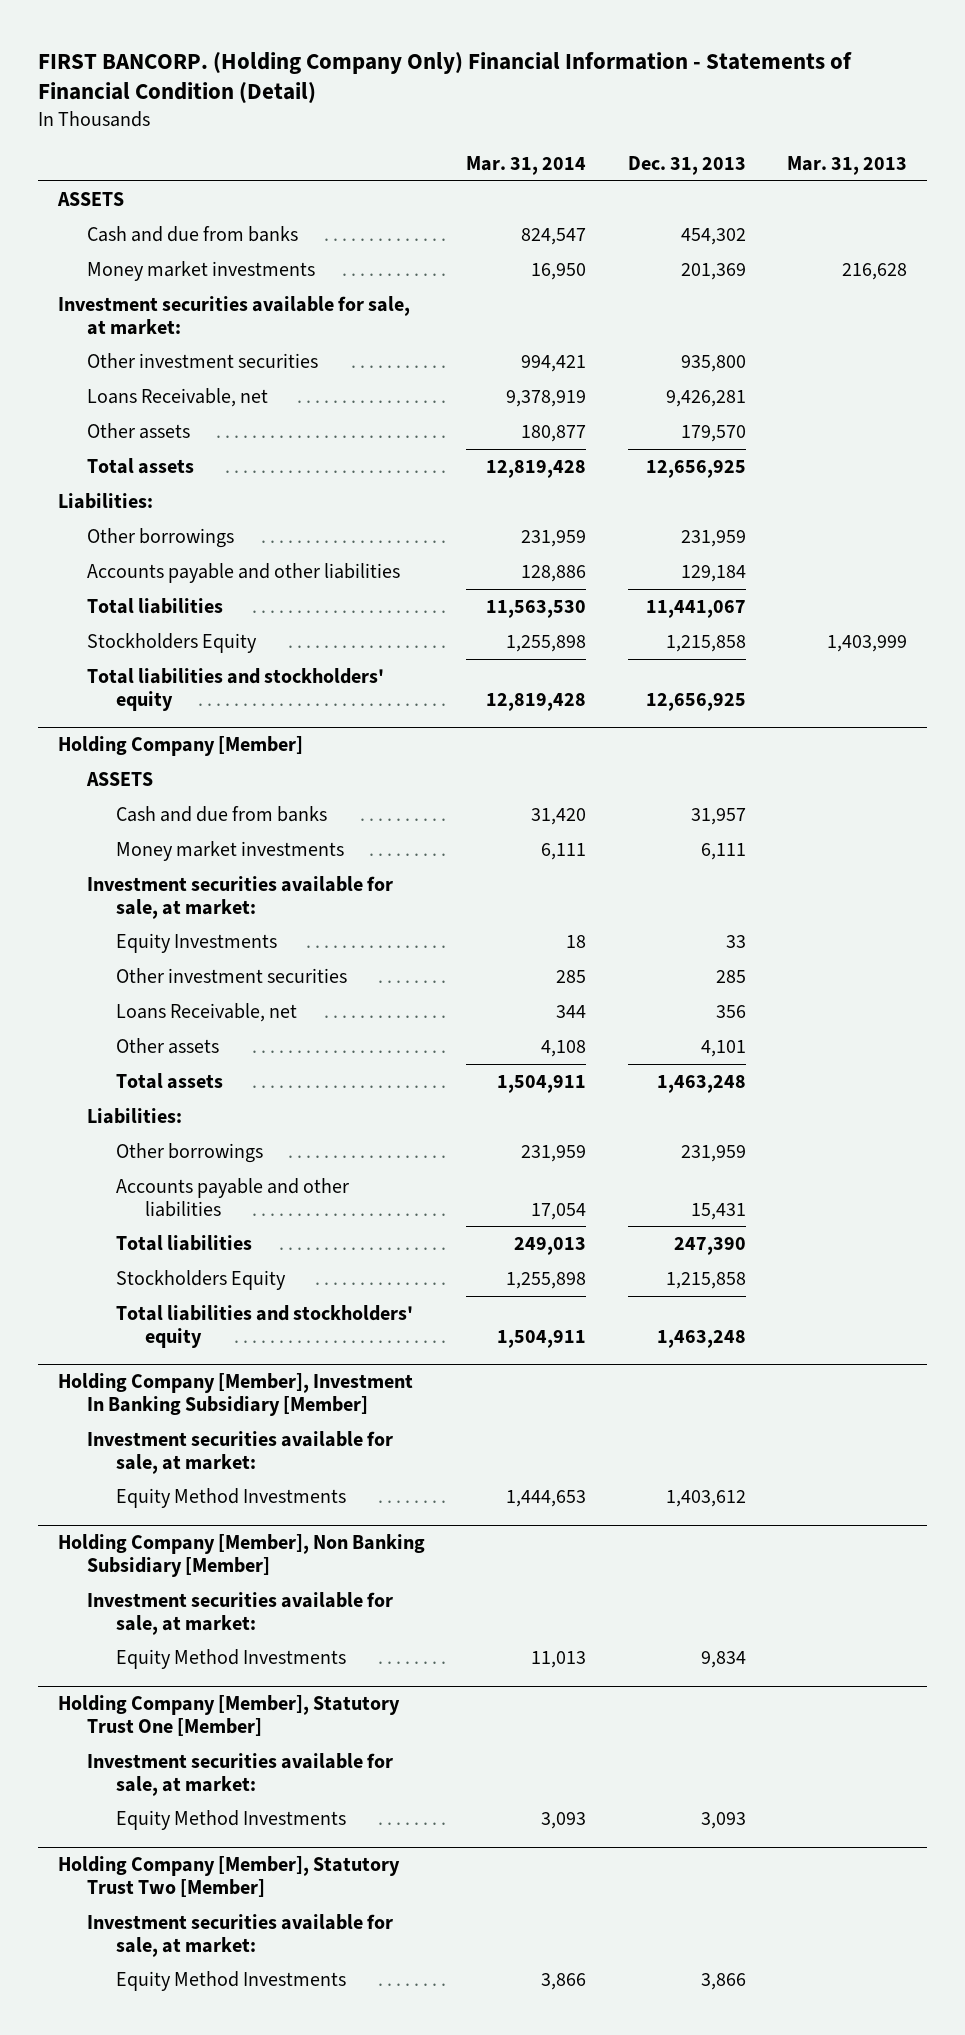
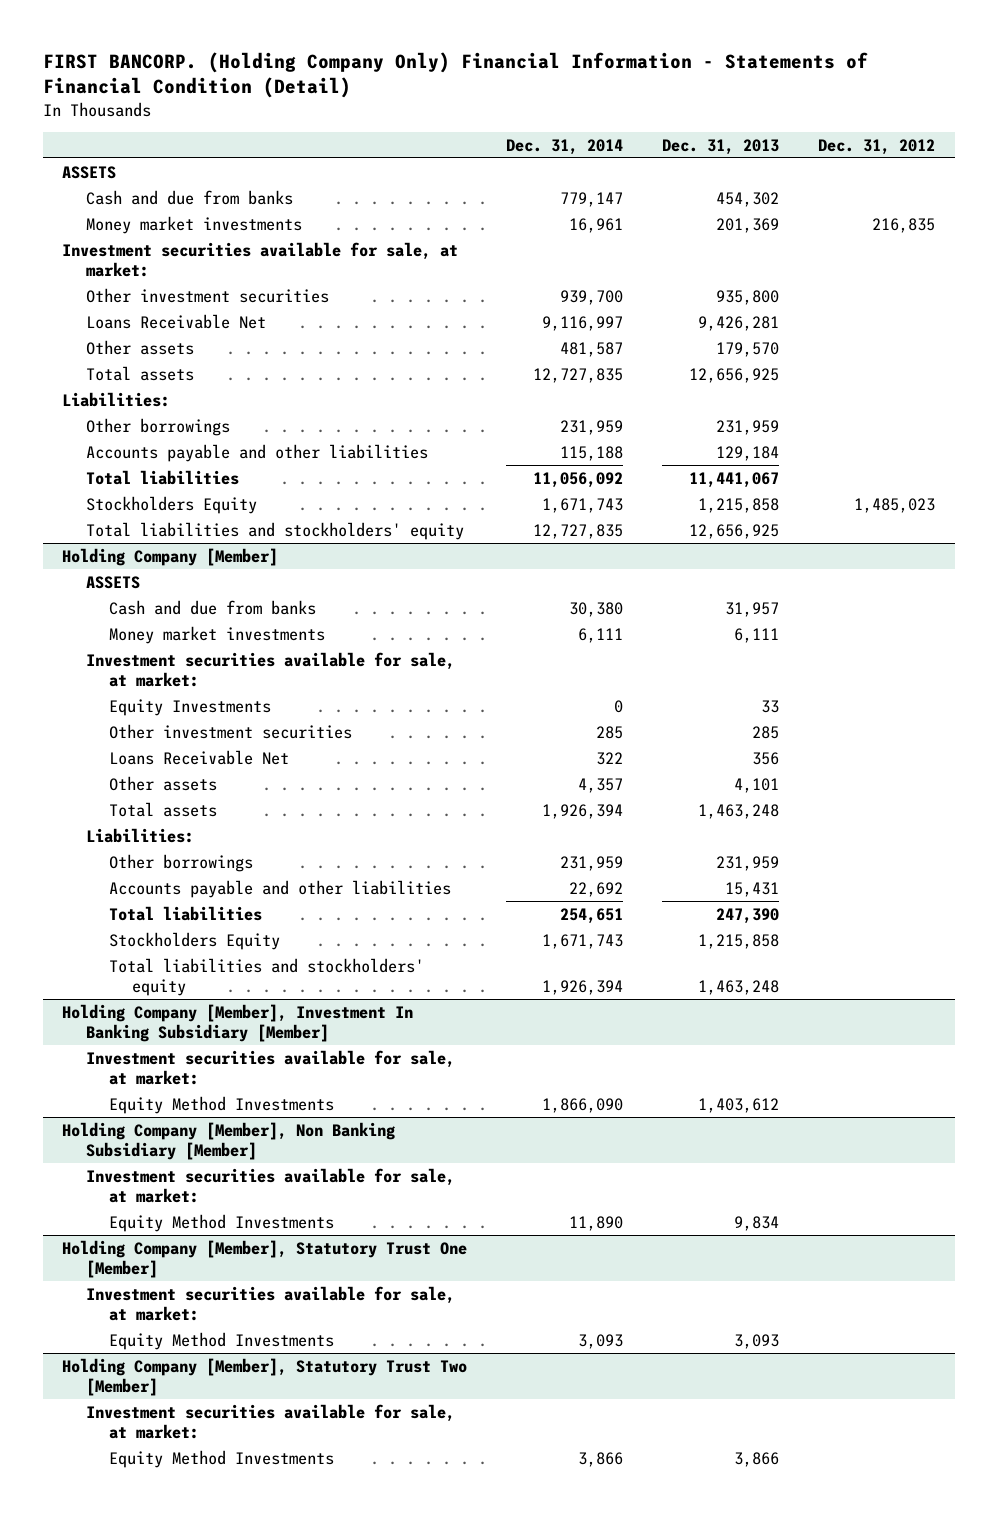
[466,155,587,175] Mar. 31, 2014 -> none
[786,155,907,175] Mar. 31, 2013 -> none
none -> [506,138,624,155] Dec. 31, 2014
none -> [818,138,936,155] Dec. 31, 2012
[87,387,269,407] Loans Receivable, net -> [85,313,266,329] Loans Receivable Net
[115,1002,297,1022] Loans Receivable, net -> [108,749,289,765] Loans Receivable Net

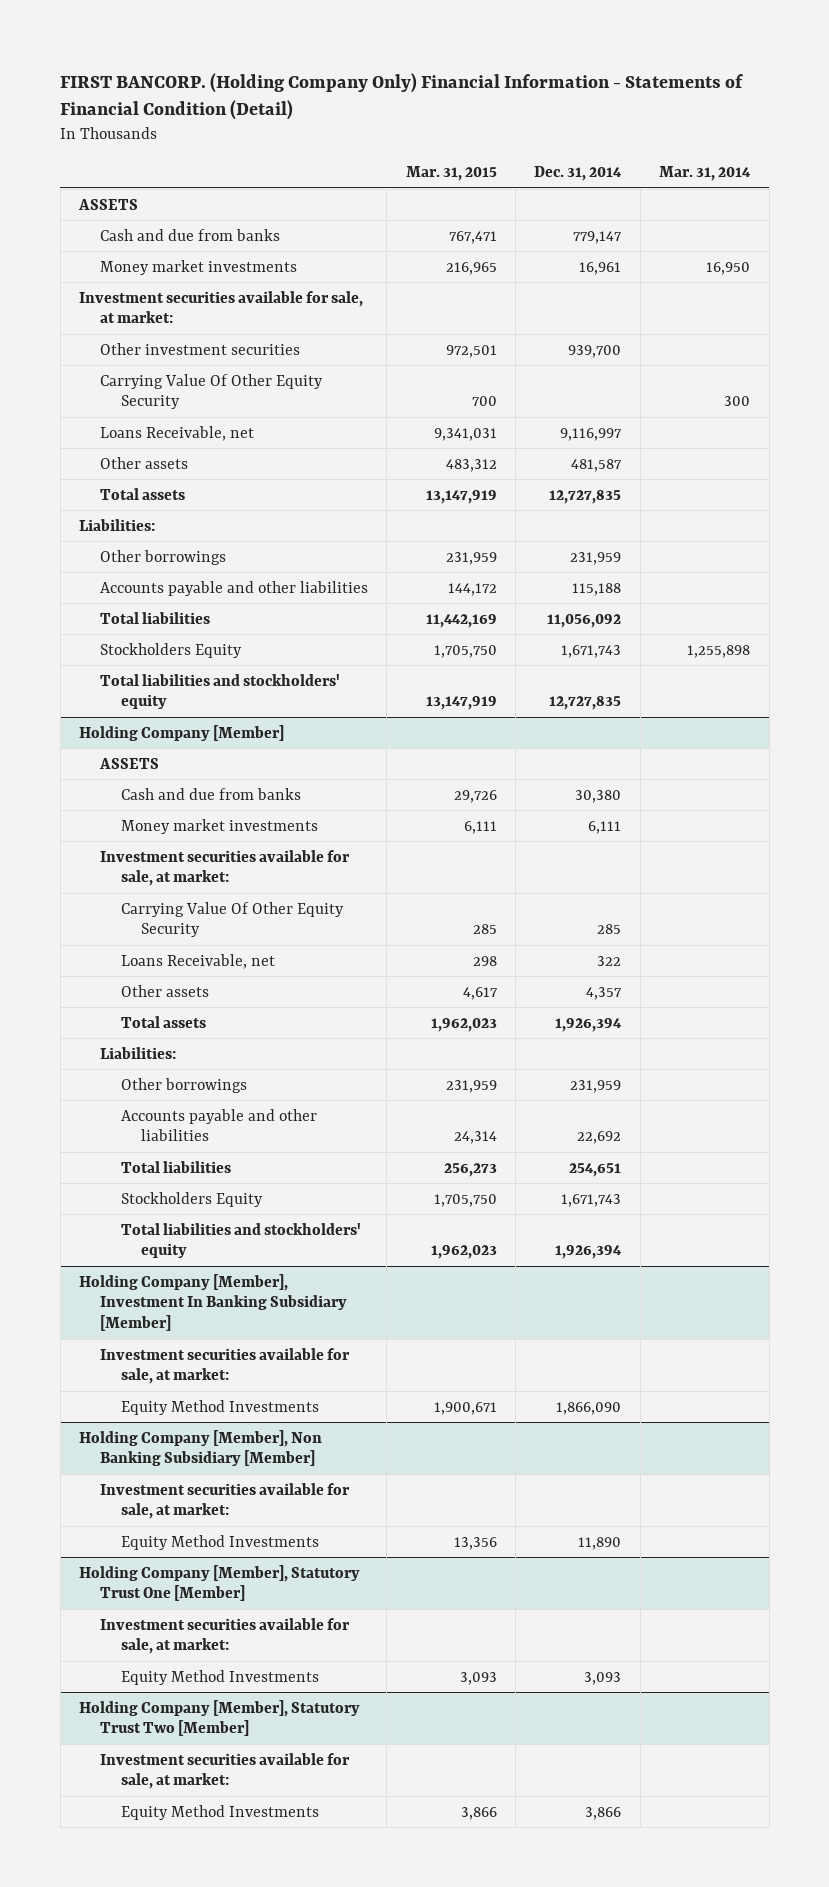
[662,138,780,155] Dec. 31, 2013 -> none
[818,138,936,155] Dec. 31, 2012 -> none
none -> [405,166,497,182] Mar. 31, 2015
none -> [659,166,752,182] Mar. 31, 2014
none -> [99,373,323,410] Carrying Value Of Other Equity Security
[85,313,266,329] Loans Receivable Net -> [99,425,254,441] Loans Receivable, net
[108,698,271,716] Equity Investments -> none
[108,723,352,739] Other investment securities -> [120,901,344,938] Carrying Value Of Other Equity Security
[108,749,289,765] Loans Receivable Net -> [120,953,275,969] Loans Receivable, net

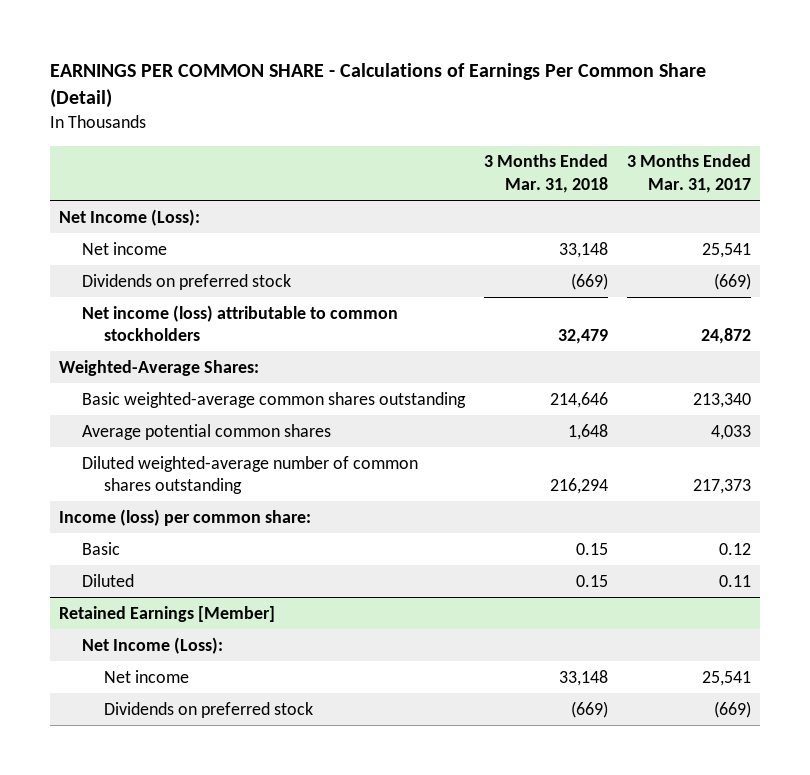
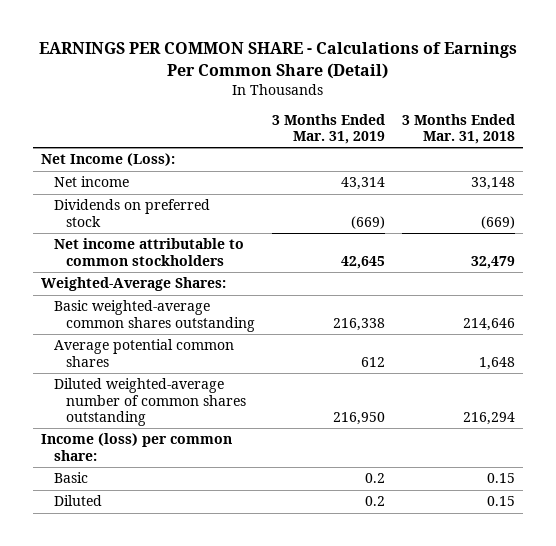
[626,154,751,193] 3 Months Ended Mar. 31, 2017 -> none
none -> [272,113,386,145] 3 Months Ended Mar. 31, 2019
[81,304,398,342] Net income (loss) attributable to common stockholders -> [53,238,244,266] Net income attributable to common stockholders
[59,605,276,622] Retained Earnings [Member] -> none
[81,636,223,654] Net Income (Loss): -> none
[103,669,189,683] Net income -> none
[103,701,313,718] Dividends on preferred stock -> none

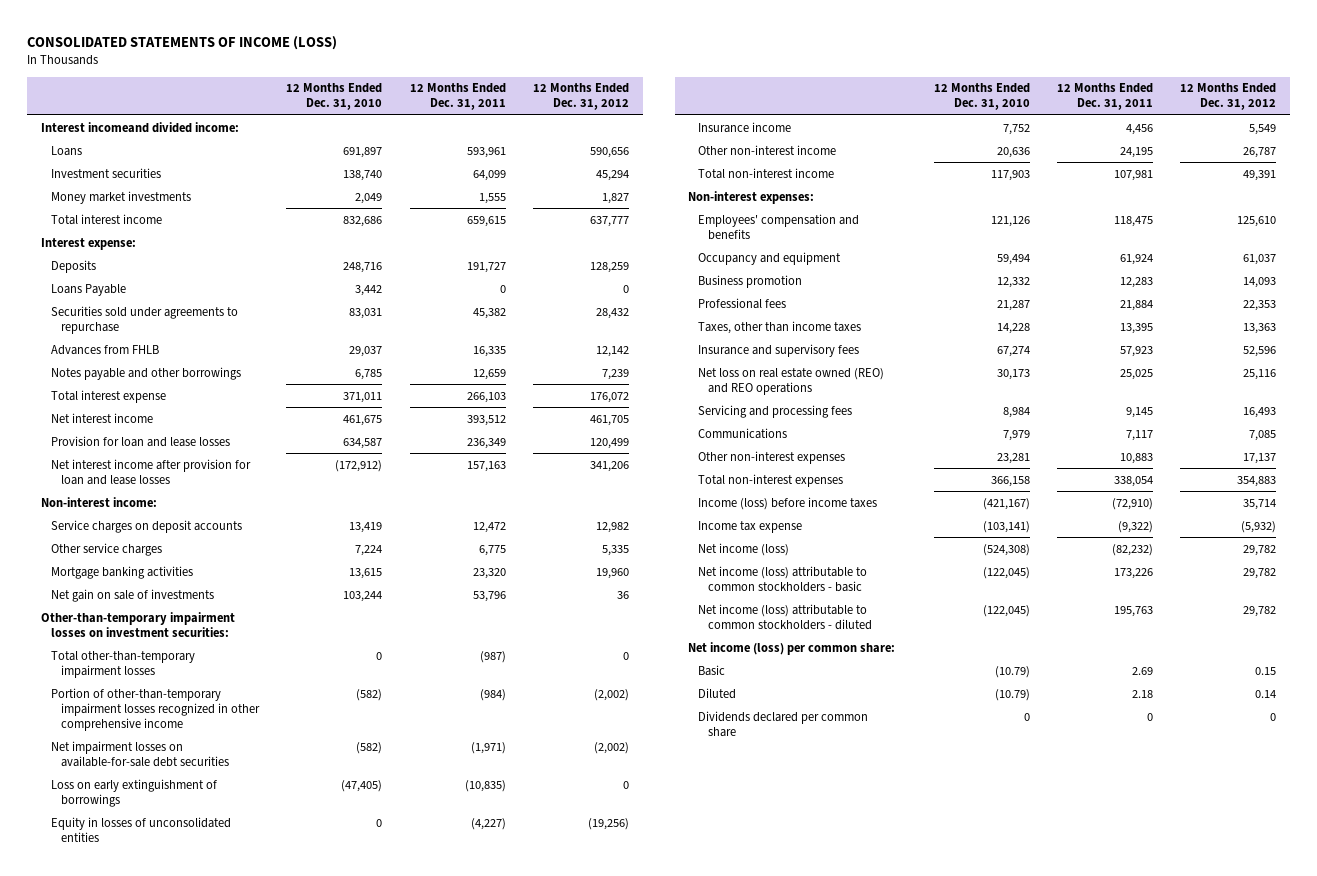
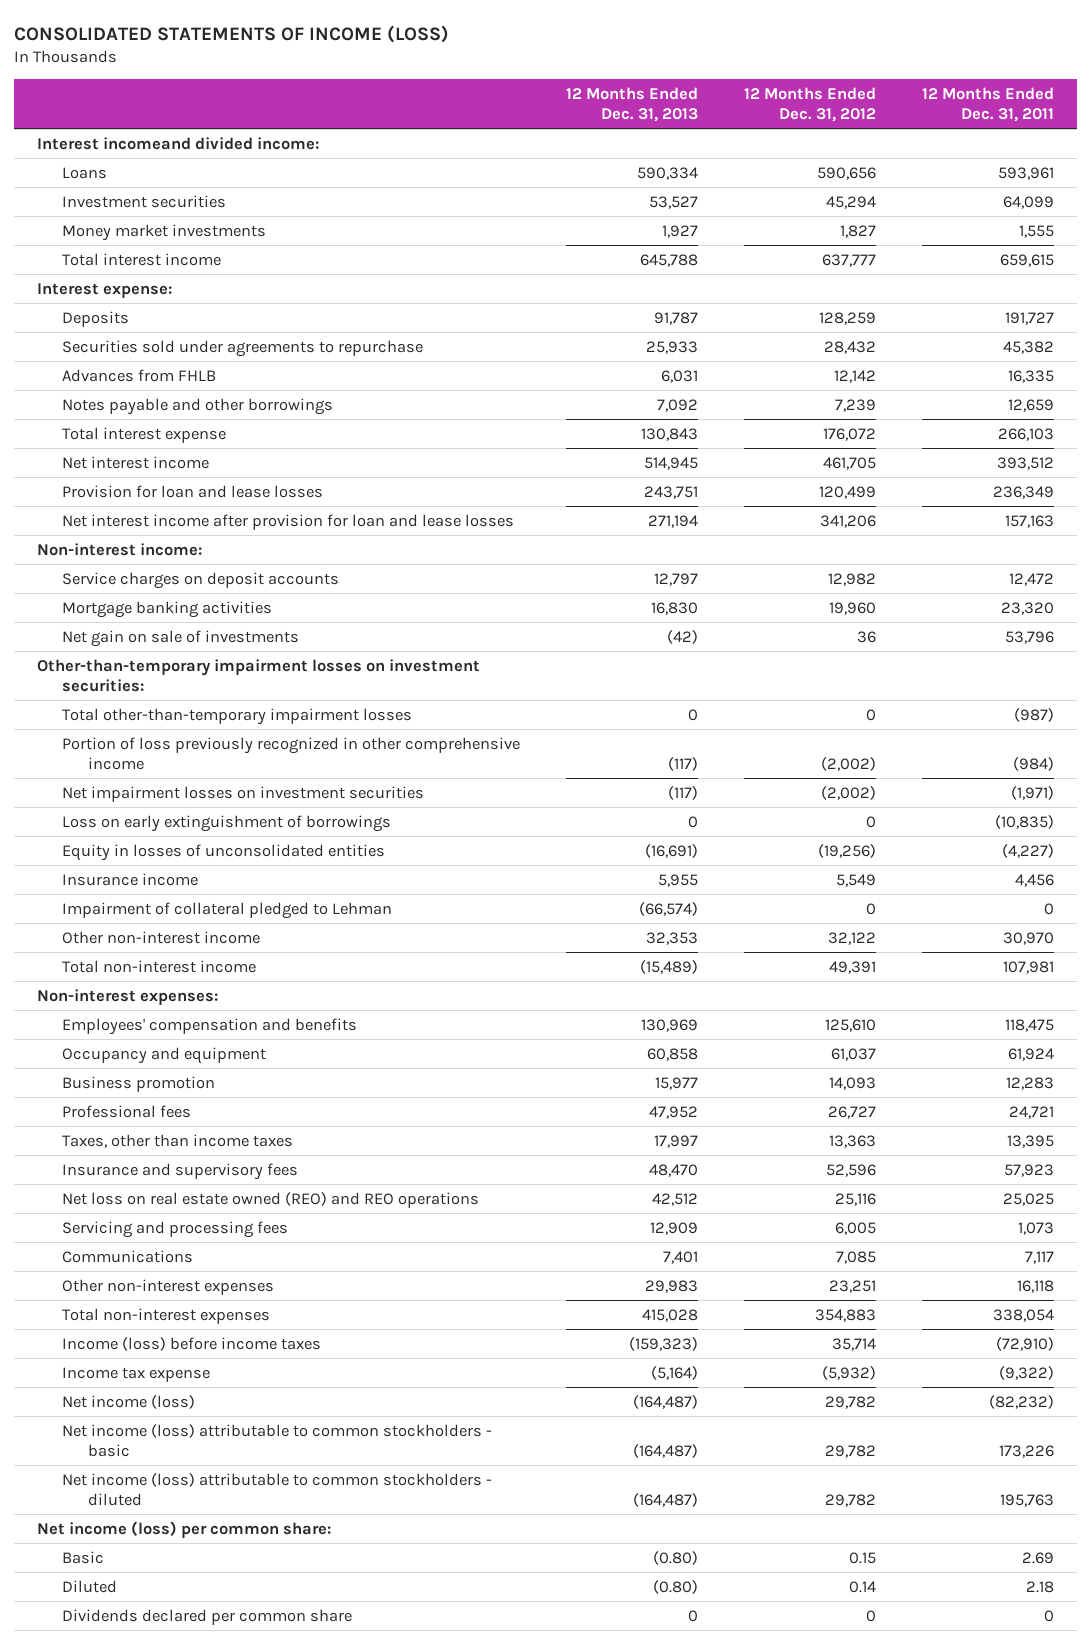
[286,83,383,111] 12 Months Ended Dec. 31, 2010 -> none
none -> [566,86,699,122] 12 Months Ended Dec. 31, 2013
[50,283,126,296] Loans Payable -> none
[50,542,162,556] Other service charges -> none
[50,687,260,731] Portion of other-than-temporary impairment losses recognized in other comprehensive income -> [62,736,521,770] Portion of loss previously recognized in other comprehensive income
[50,740,229,767] Net impairment losses on available-for-sale debt securities -> [62,785,425,802] Net impairment losses on investment securities
none -> [62,901,393,919] Impairment of collateral pledged to Lehman
[1120,146,1154,158] 24,195 -> [1002,931,1054,945] 30,970
[1243,146,1277,158] 26,787 -> [828,931,877,945] 32,122
[1120,299,1154,311] 21,884 -> [1008,1105,1054,1119] 24,721
[1243,299,1277,311] 22,353 -> [828,1105,877,1119] 26,727
[1126,406,1154,418] 9,145 -> [1017,1221,1054,1235] 1,073
[1243,406,1277,418] 16,493 -> [835,1221,877,1235] 6,005
[1120,452,1154,464] 10,883 -> [1016,1279,1054,1293] 16,118
[1243,452,1277,464] 17,137 -> [829,1279,877,1293] 23,251

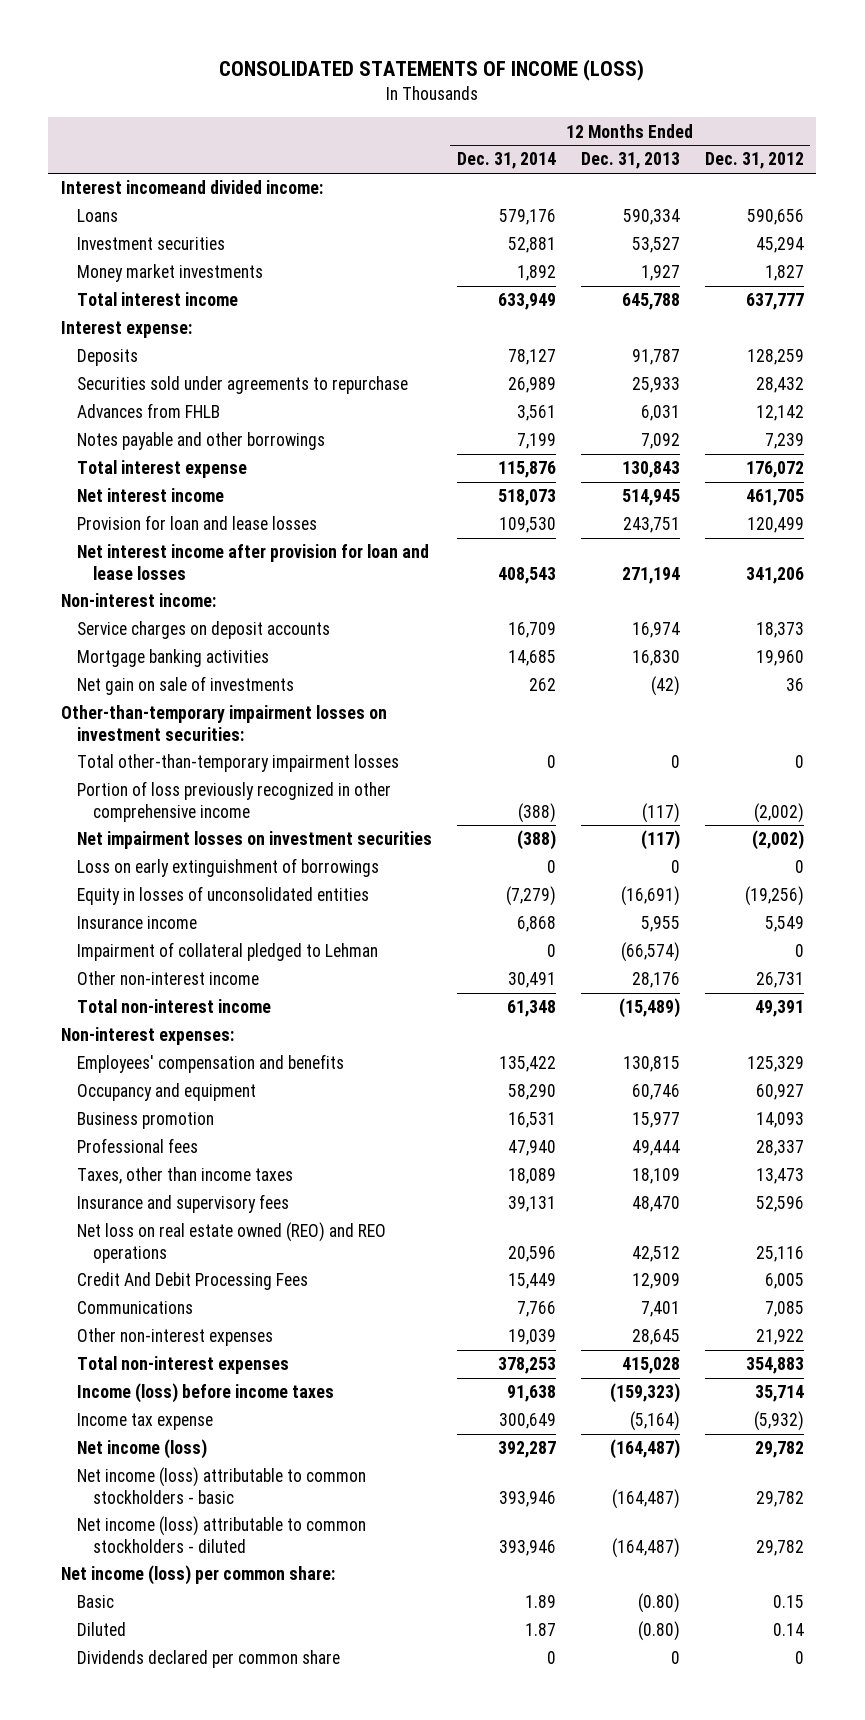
[921,86,1054,122] 12 Months Ended Dec. 31, 2011 -> none
none -> [456,152,556,170] Dec. 31, 2014
[654,572,699,586] 12,797 -> [631,622,680,639] 16,974
[828,572,877,586] 12,982 -> [755,622,804,639] 18,373
[646,931,699,945] 32,353 -> [631,972,680,989] 28,176
[828,931,877,945] 32,122 -> [755,972,804,989] 26,731
[641,1018,699,1032] 130,969 -> [622,1056,680,1073] 130,815
[825,1018,877,1032] 125,610 -> [746,1056,804,1073] 125,329
[647,1047,699,1061] 60,858 -> [631,1084,680,1101] 60,746
[831,1047,877,1061] 61,037 -> [755,1084,804,1101] 60,927
[649,1105,699,1119] 47,952 -> [631,1140,680,1157] 49,444
[828,1105,877,1119] 26,727 -> [755,1140,804,1157] 28,337
[654,1134,699,1148] 17,997 -> [631,1168,680,1185] 18,109
[829,1134,877,1148] 13,363 -> [755,1168,804,1185] 13,473
[62,1220,289,1238] Servicing and processing fees -> [76,1272,308,1291] Credit And Debit Processing Fees
[645,1279,699,1293] 29,983 -> [631,1329,680,1346] 28,645
[829,1279,877,1293] 23,251 -> [755,1329,804,1346] 21,922

